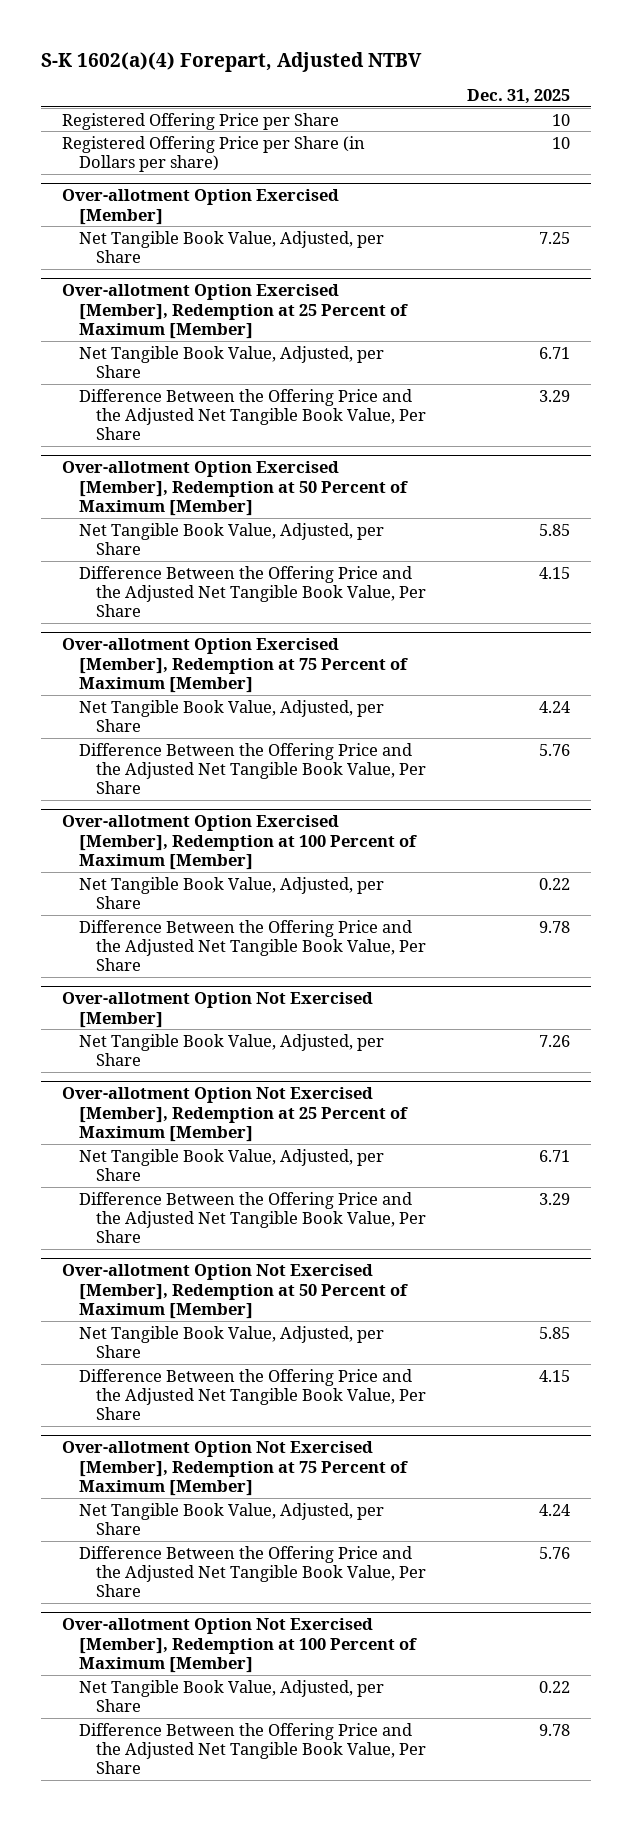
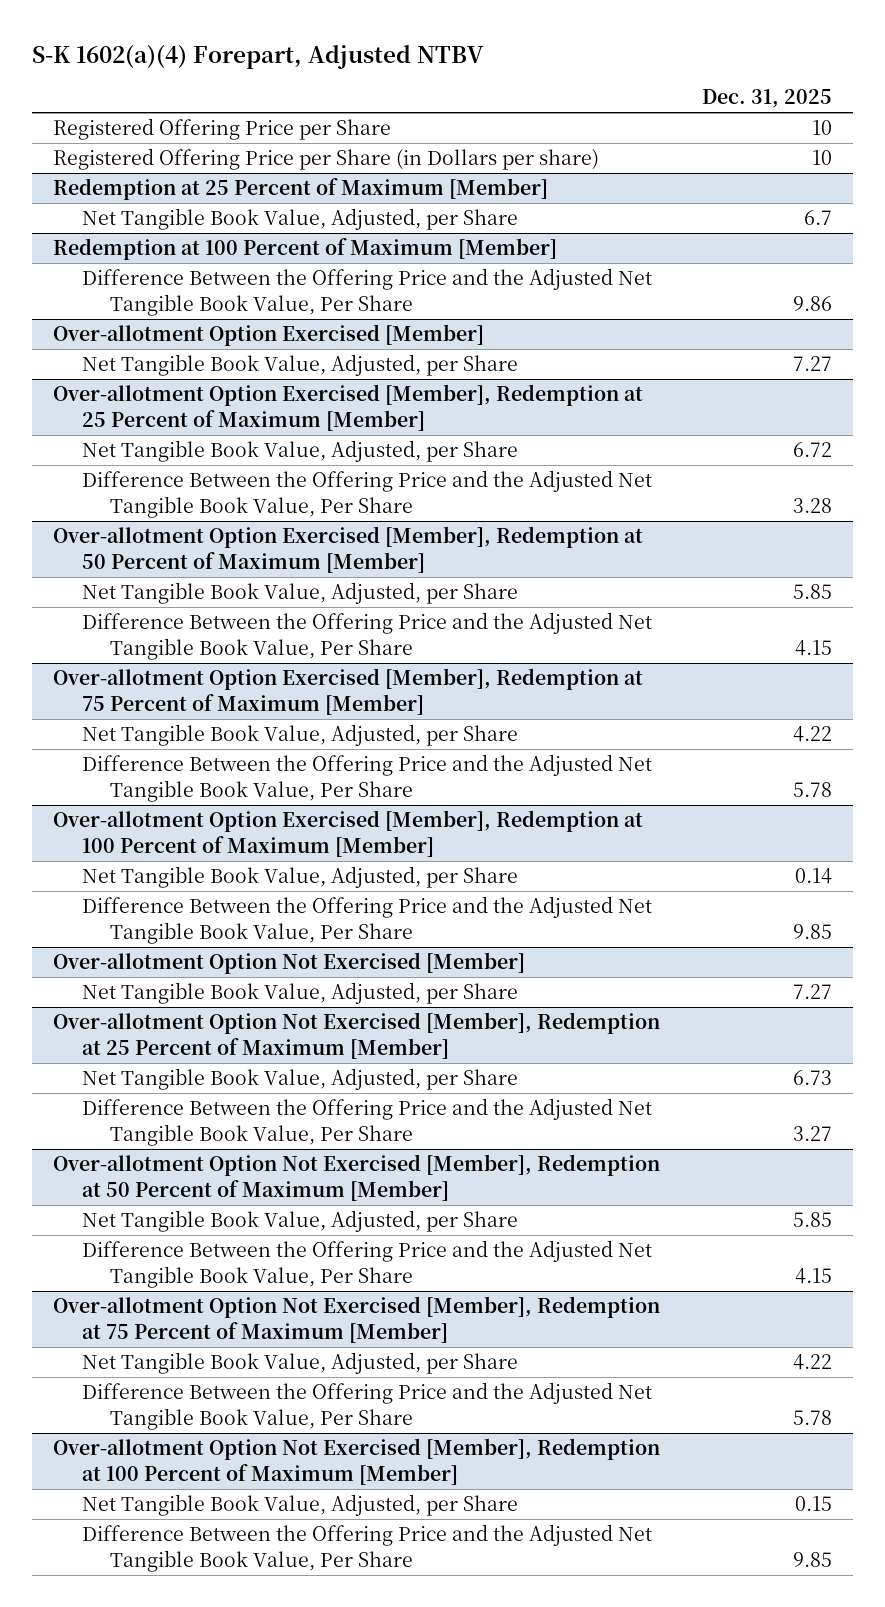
none -> [53,178,549,201] Redemption at 25 Percent of Maximum [Member]
none -> [81,208,518,231] Net Tangible Book Value, Adjusted, per Share
none -> [53,238,558,261] Redemption at 100 Percent of Maximum [Member]
none -> [81,268,652,316] Difference Between the Offering Price and the Adjusted Net Tangible Book Value, Per Share
[539,231,571,244] 7.25 -> [792,356,832,372] 7.27
[539,346,571,359] 6.71 -> [792,442,832,458] 6.72
[539,389,571,402] 3.29 -> [792,497,832,513] 3.28
[539,700,571,713] 4.24 -> [792,726,832,743] 4.22
[539,743,571,756] 5.76 -> [792,781,832,797] 5.78
[539,877,571,890] 0.22 -> [794,868,832,885] 0.14
[539,920,571,933] 9.78 -> [792,923,832,939] 9.85
[539,1034,571,1047] 7.26 -> [792,984,832,1000] 7.27
[539,1149,571,1162] 6.71 -> [792,1070,832,1086] 6.73
[539,1192,571,1205] 3.29 -> [792,1125,832,1141] 3.27
[539,1503,571,1516] 4.24 -> [792,1354,832,1371] 4.22
[539,1546,571,1559] 5.76 -> [792,1409,832,1425] 5.78
[539,1680,571,1693] 0.22 -> [794,1496,832,1512] 0.15
[539,1723,571,1736] 9.78 -> [792,1551,832,1567] 9.85

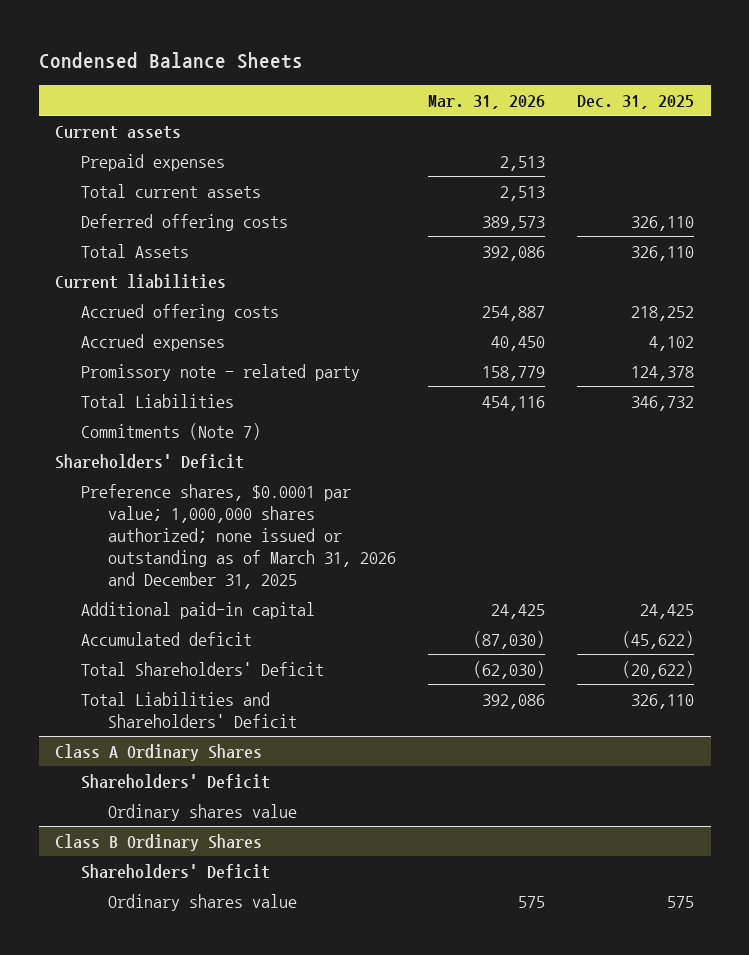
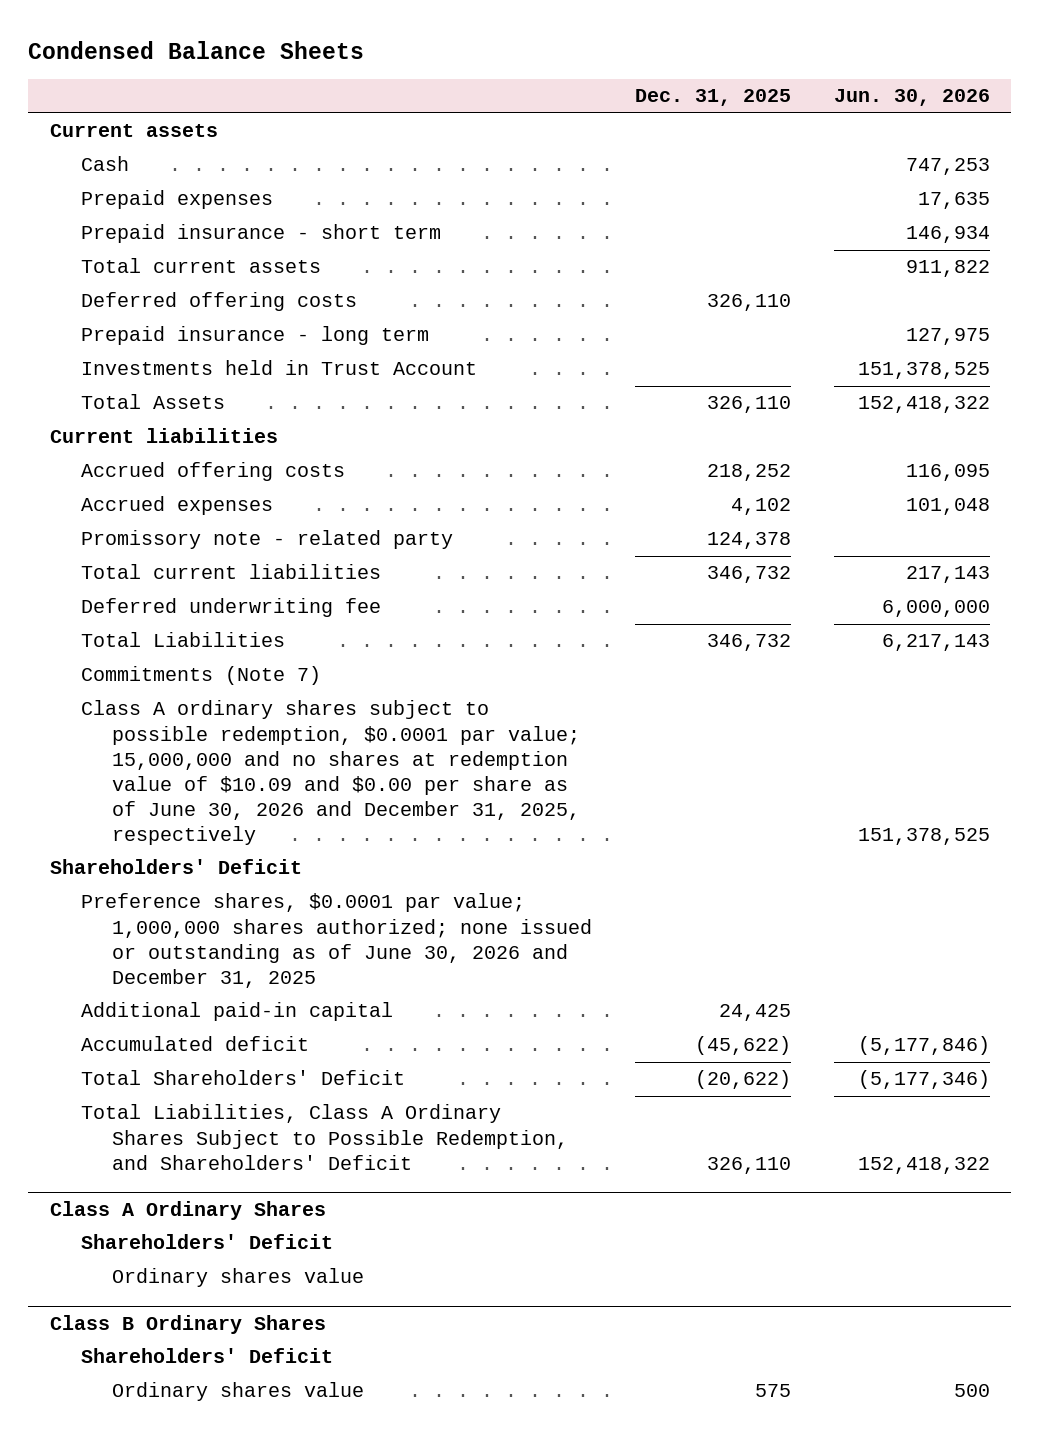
[427,94,545,109] Mar. 31, 2026 -> none
none -> [833,89,990,107] Jun. 30, 2026
none -> [80,156,129,172] Cash
none -> [80,224,441,244] Prepaid insurance - short term
none -> [80,326,429,346] Prepaid insurance - long term
none -> [80,360,477,376] Investments held in Trust Account
none -> [80,564,381,580] Total current liabilities
none -> [80,598,381,618] Deferred underwriting fee
none -> [80,700,580,846] Class A ordinary shares subject to possible redemption, $0.0001 par value; 15,000,000 and no shares at redemption value of $10.09 and $0.00 per share as of June 30, 2026 and December 31, 2025, respectively
[81,483,396,590] Preference shares, $0.0001 par value; 1,000,000 shares authorized; none issued or outstanding as of March 31, 2026 and December 31, 2025 -> [80,893,592,988] Preference shares, $0.0001 par value; 1,000,000 shares authorized; none issued or outstanding as of June 30, 2026 and December 31, 2025
[81,691,297,728] Total Liabilities and Shareholders' Deficit -> [80,1104,568,1170] Total Liabilities, Class A Ordinary Shares Subject to Possible Redemption, and Shareholders' Deficit

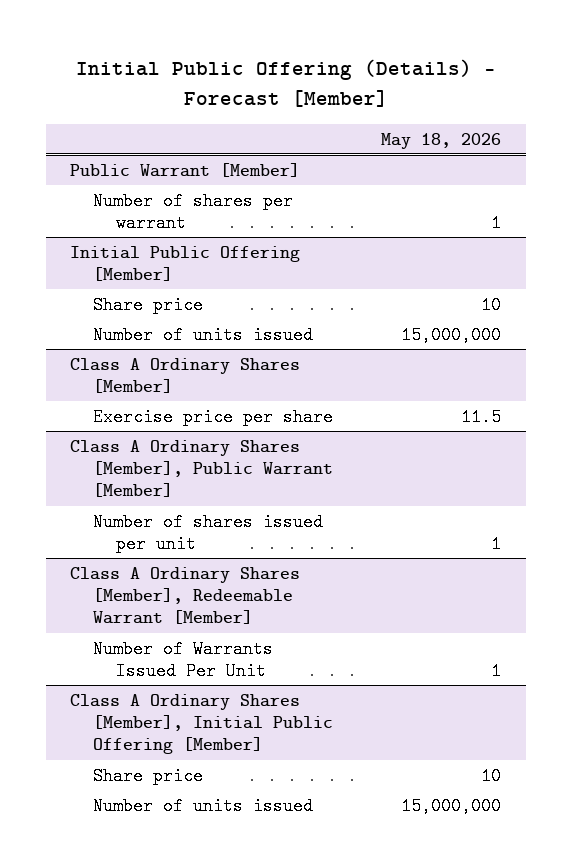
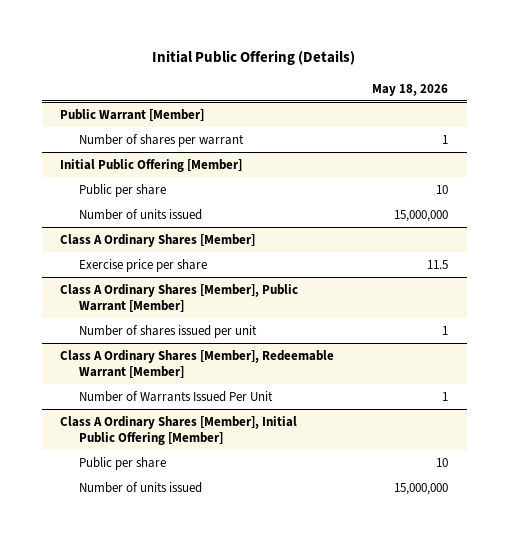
[75,59,496,107] Initial Public Offering (Details) - Forecast [Member] -> [152,50,356,66] Initial Public Offering (Details)
[92,295,203,314] Share price -> [79,184,167,198] Public per share
[92,766,203,785] Share price -> [79,457,167,471] Public per share

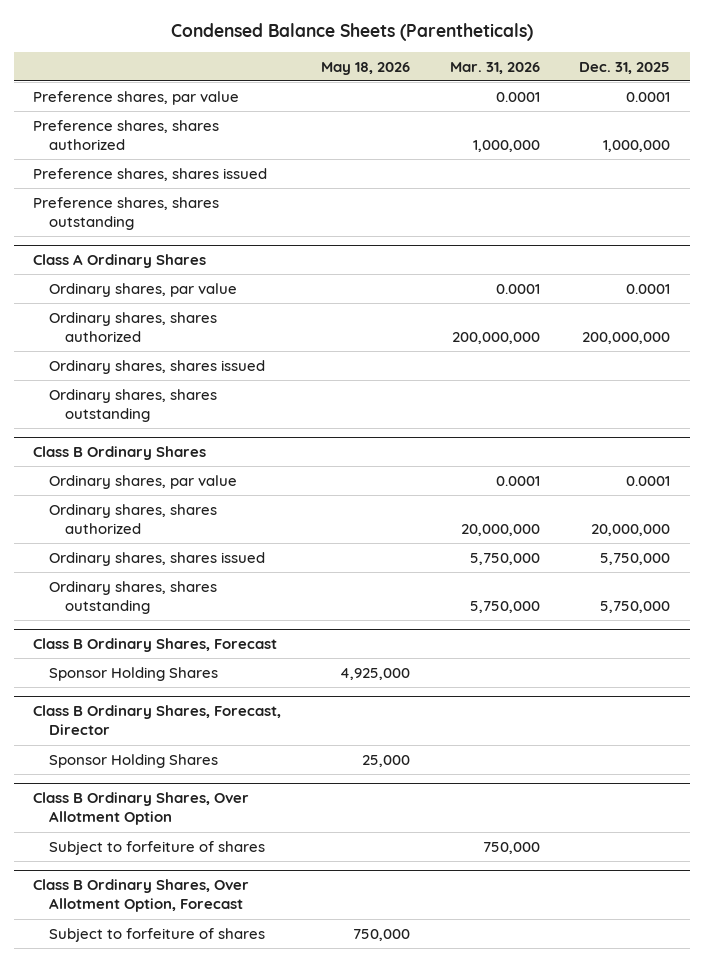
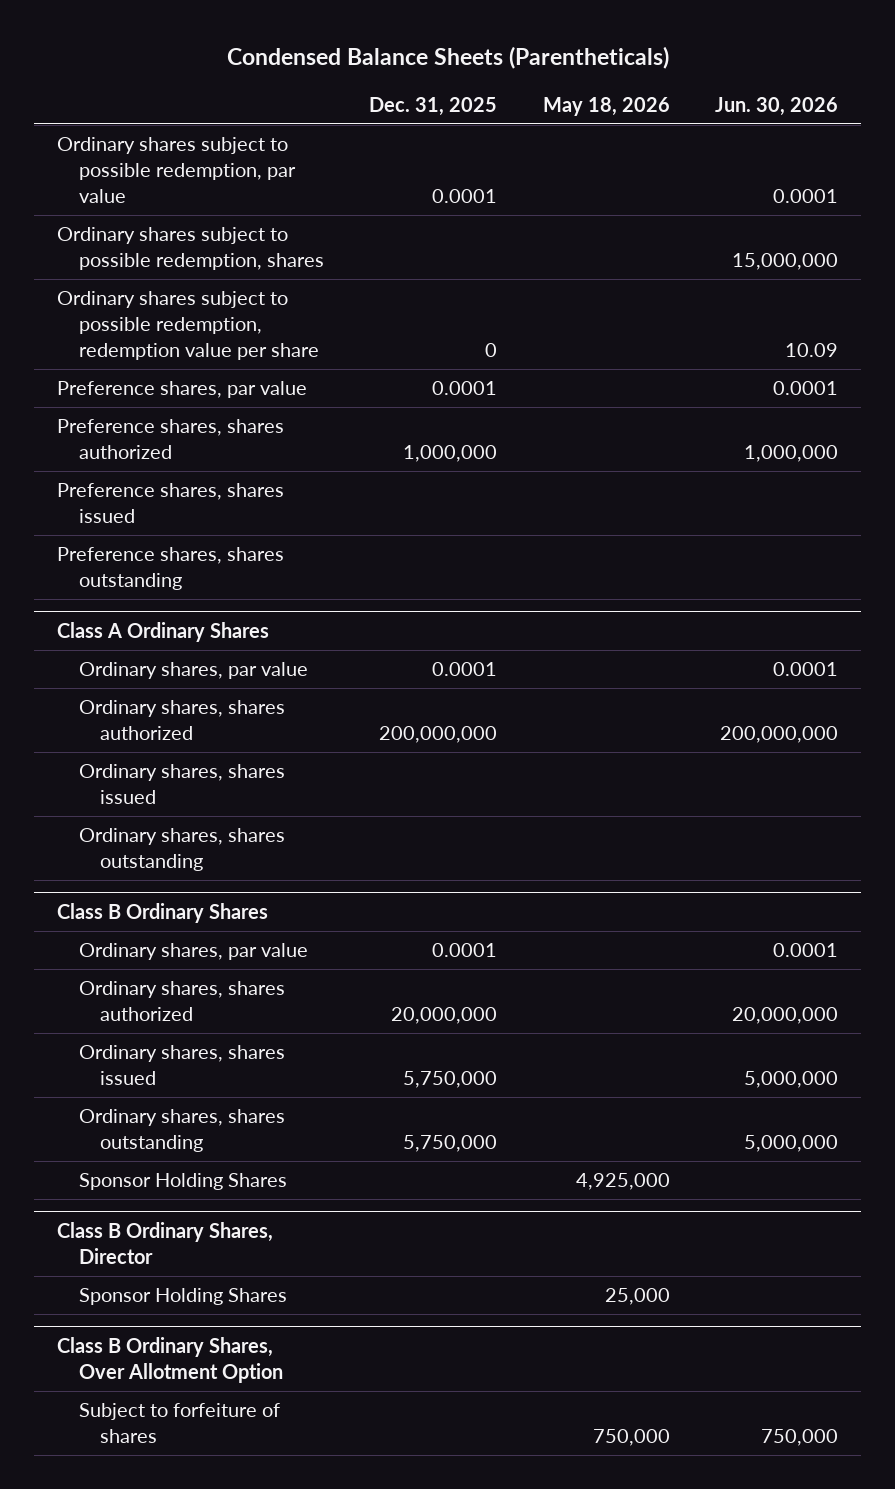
[449,61,540,74] Mar. 31, 2026 -> none
none -> [714,96,838,116] Jun. 30, 2026
none -> [57,137,296,203] Ordinary shares subject to possible redemption, par value
none -> [57,227,324,271] Ordinary shares subject to possible redemption, shares
none -> [57,291,319,360] Ordinary shares subject to possible redemption, redemption value per share
[33,638,278,653] Class B Ordinary Shares, Forecast -> none
[33,705,282,736] Class B Ordinary Shares, Forecast, Director -> [57,1222,274,1265] Class B Ordinary Shares, Director
[49,840,266,855] Subject to forfeiture of shares -> none
[33,879,250,913] Class B Ordinary Shares, Over Allotment Option, Forecast -> none

